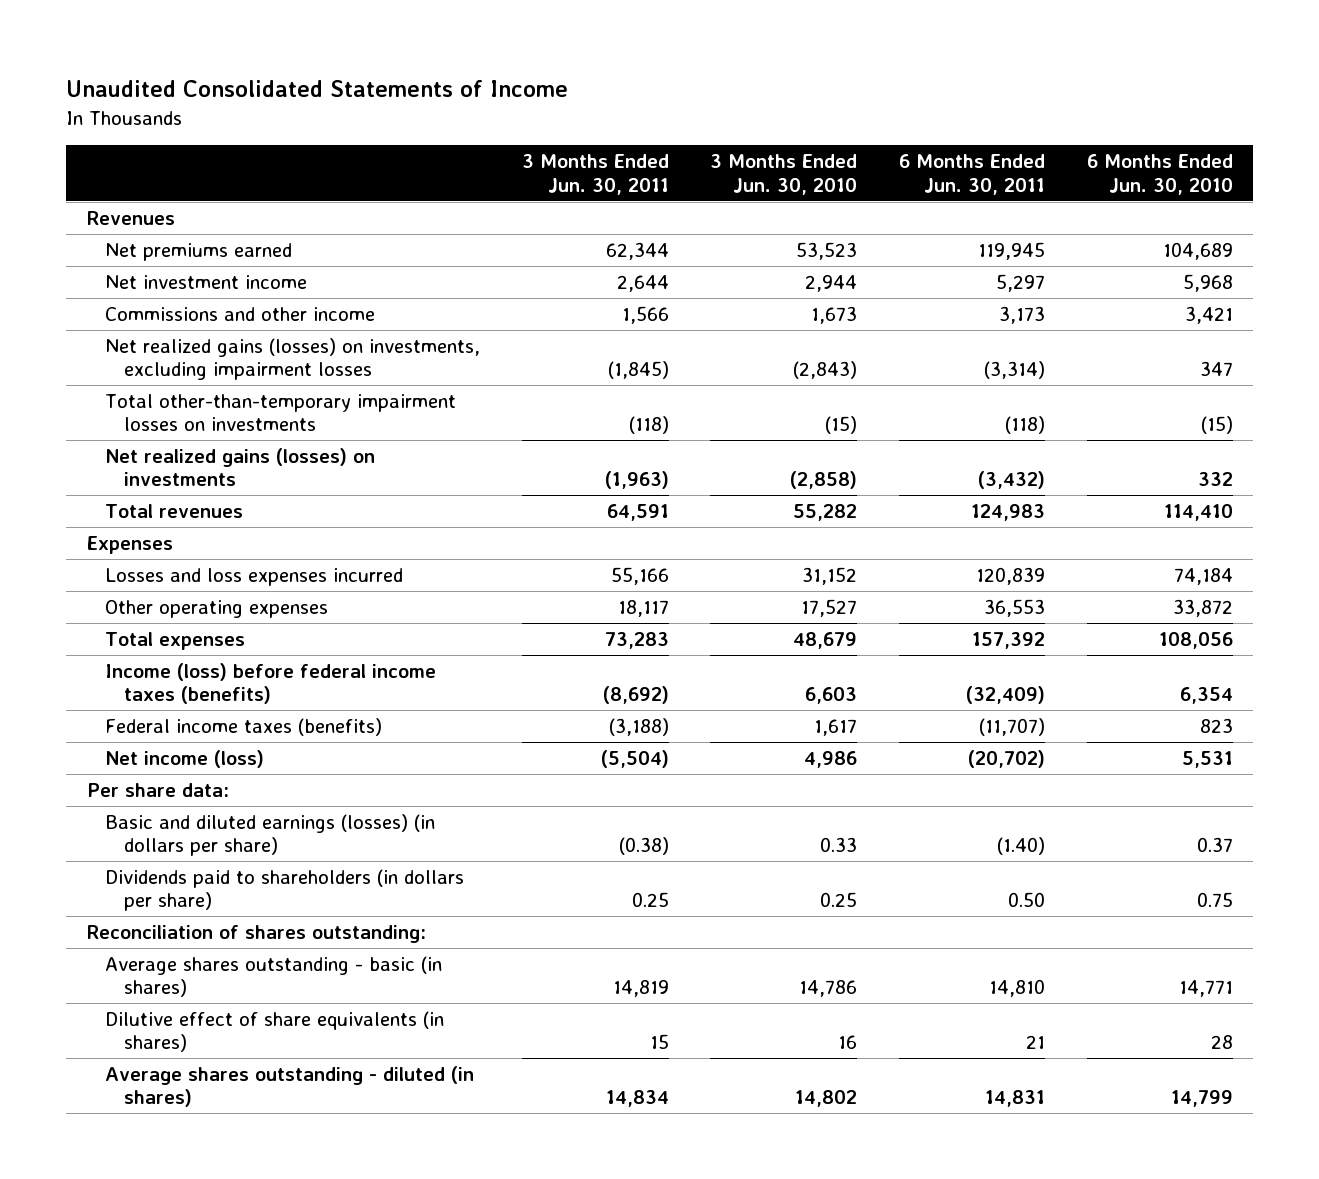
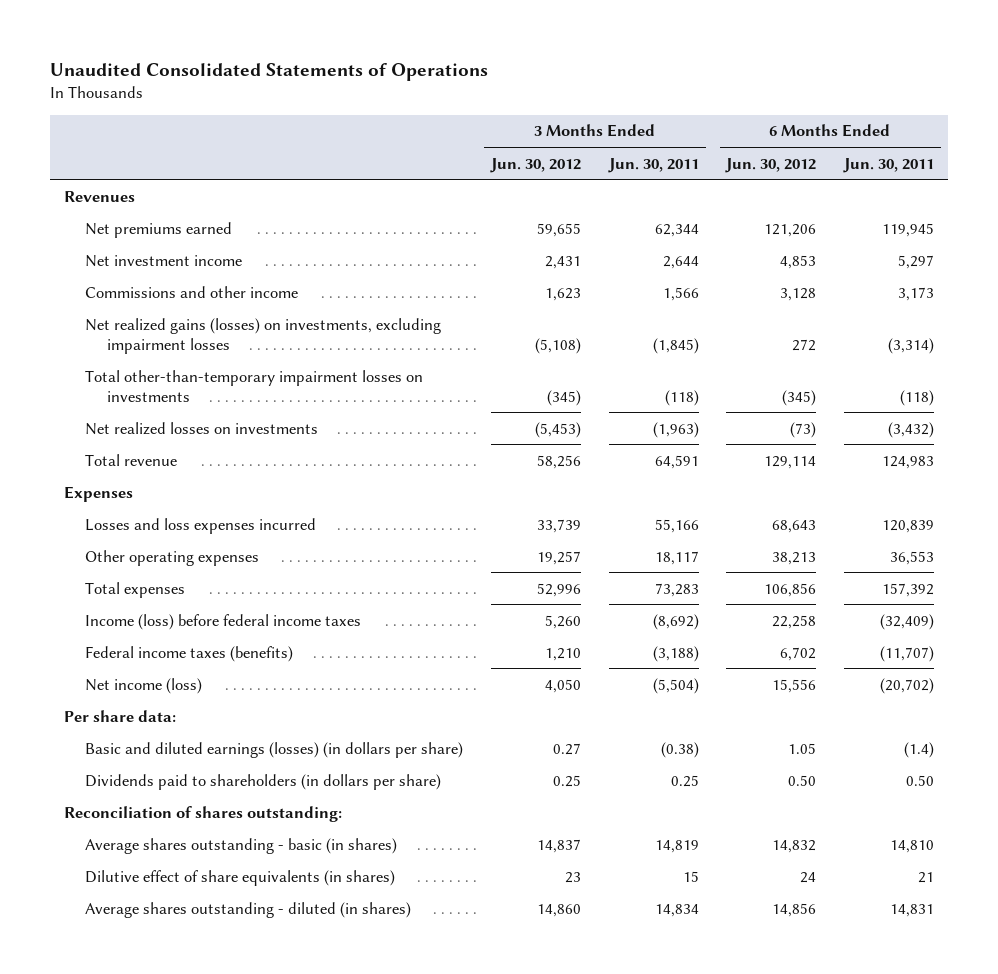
[65,80,568,98] Unaudited Consolidated Statements of Income -> [49,62,488,81] Unaudited Consolidated Statements of Operations
[710,154,858,195] 3 Months Ended Jun. 30, 2010 -> none
[1086,154,1233,195] 6 Months Ended Jun. 30, 2010 -> none
none -> [490,157,582,173] Jun. 30, 2012
none -> [725,157,817,173] Jun. 30, 2012
[105,447,376,487] Net realized gains (losses) on investments -> [85,421,319,435] Net realized losses on investments
[105,503,244,518] Total revenues -> [85,453,178,466] Total revenue
[105,662,437,705] Income (loss) before federal income taxes (benefits) -> [85,613,362,630] Income (loss) before federal income taxes
[997,837,1046,856] (1.40) -> [904,741,935,758] (1.4)

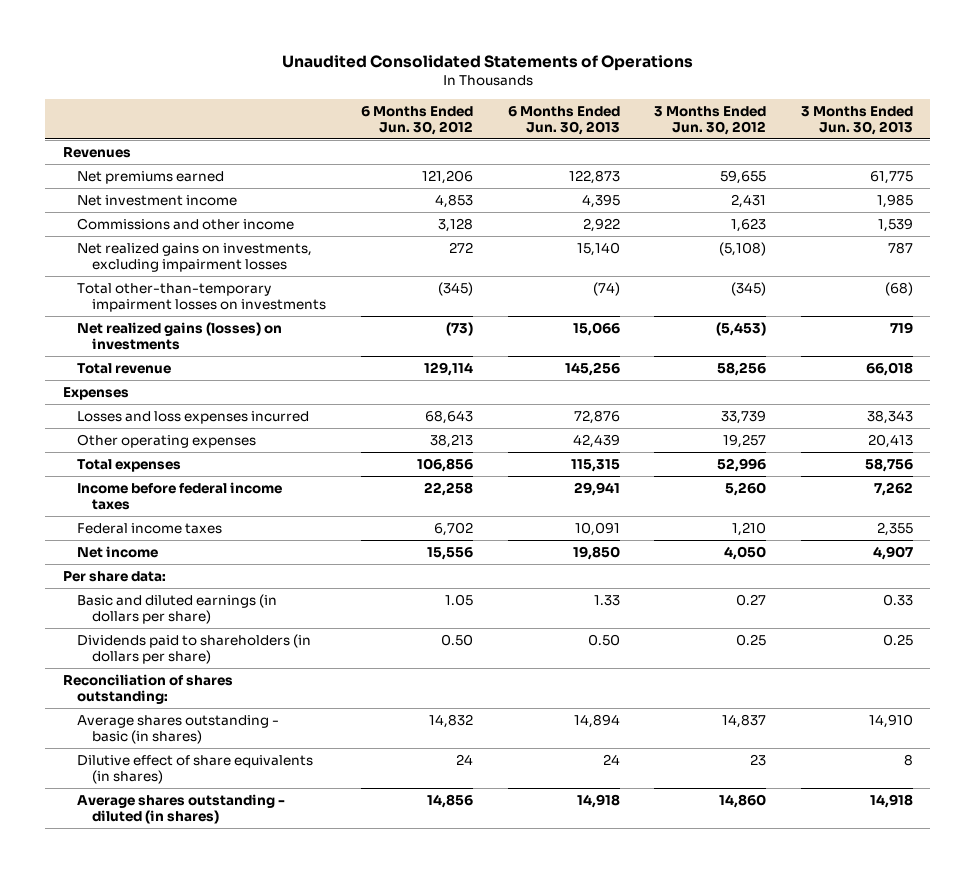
[607,157,699,173] Jun. 30, 2011 -> none
[843,157,935,173] Jun. 30, 2011 -> none
none -> [507,105,620,135] 6 Months Ended Jun. 30, 2013
none -> [800,105,913,135] 3 Months Ended Jun. 30, 2013
[85,317,442,354] Net realized gains (losses) on investments, excluding impairment losses -> [77,242,313,273] Net realized gains on investments, excluding impairment losses
[85,421,319,435] Net realized losses on investments -> [77,321,283,351] Net realized gains (losses) on investments
[85,613,362,630] Income (loss) before federal income taxes -> [77,481,283,511] Income before federal income taxes
[85,645,294,662] Federal income taxes (benefits) -> [77,522,223,534] Federal income taxes
[85,677,203,694] Net income (loss) -> [77,545,159,558] Net income
[85,741,464,758] Basic and diluted earnings (losses) (in dollars per share) -> [77,593,278,625] Basic and diluted earnings (in dollars per share)

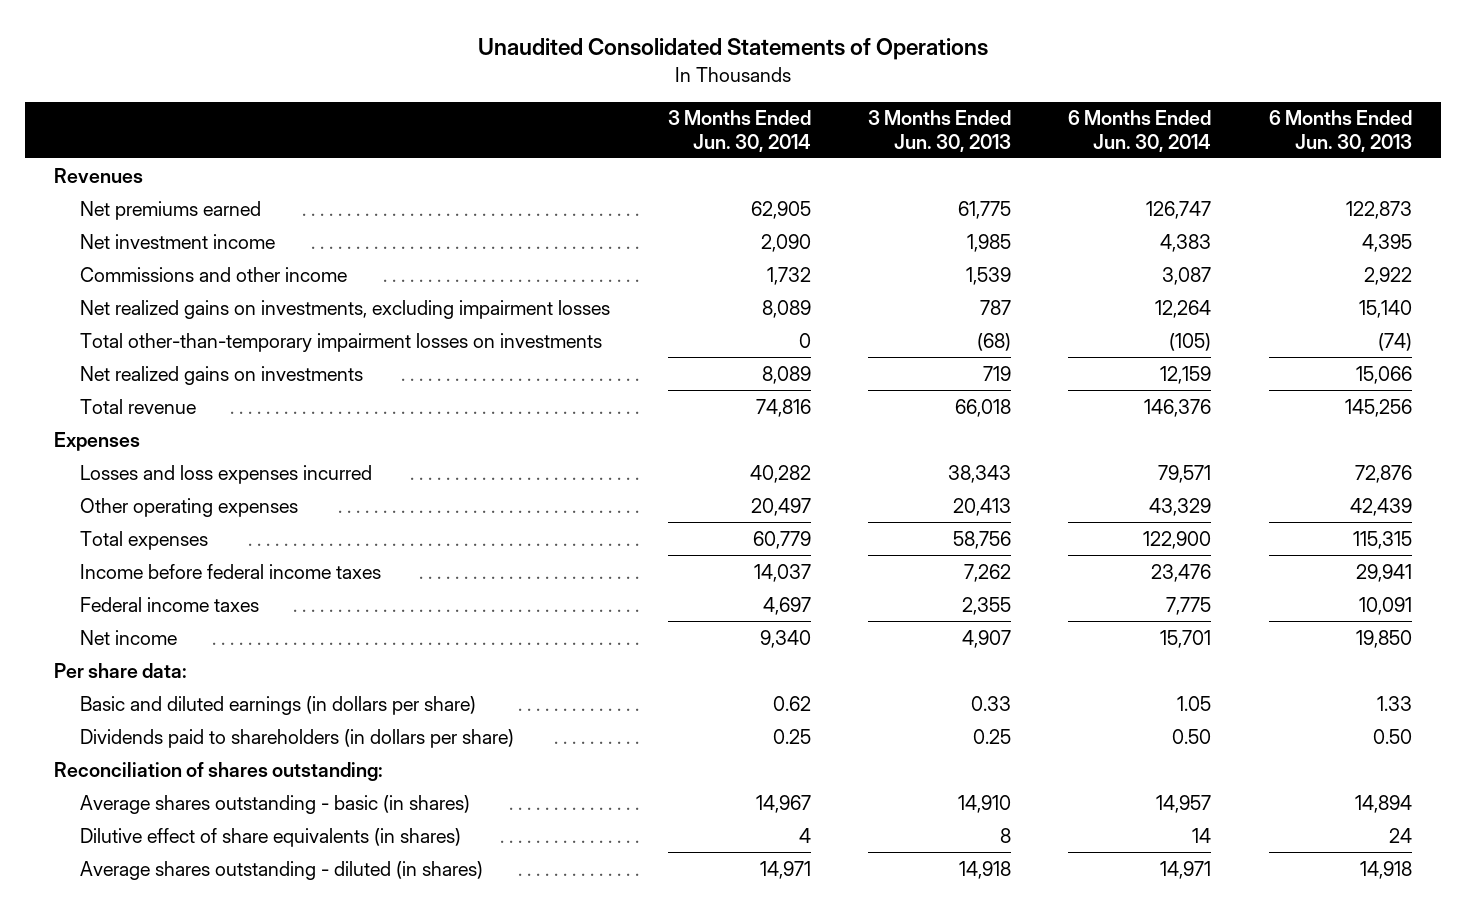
[360,105,473,135] 6 Months Ended Jun. 30, 2012 -> none
[654,105,767,135] 3 Months Ended Jun. 30, 2012 -> none
none -> [667,110,811,152] 3 Months Ended Jun. 30, 2014
none -> [1068,110,1212,152] 6 Months Ended Jun. 30, 2014
[77,321,283,351] Net realized gains (losses) on investments -> [80,365,364,385] Net realized gains on investments

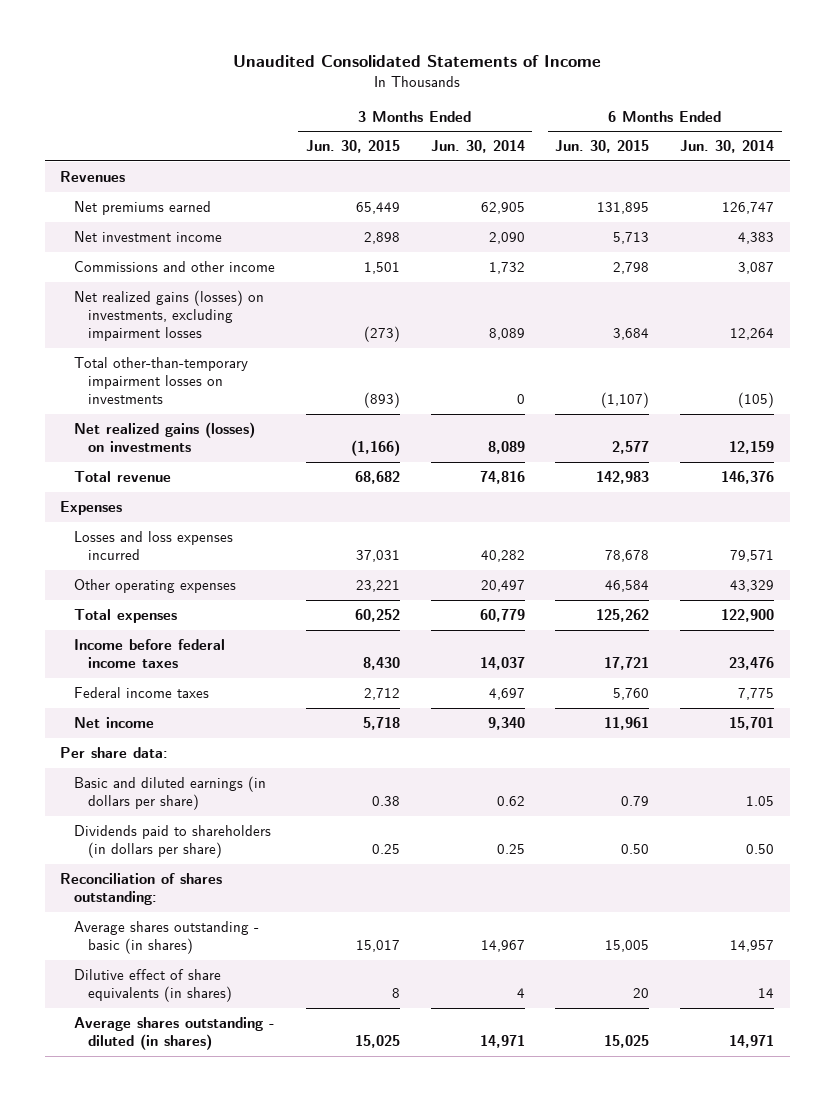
[477,38,988,61] Unaudited Consolidated Statements of Operations -> [233,55,602,68] Unaudited Consolidated Statements of Income
[868,110,1012,152] 3 Months Ended Jun. 30, 2013 -> none
[1268,110,1412,152] 6 Months Ended Jun. 30, 2013 -> none
none -> [305,140,400,154] Jun. 30, 2015
none -> [555,140,650,154] Jun. 30, 2015
[80,299,611,319] Net realized gains on investments, excluding impairment losses -> [74,289,265,342] Net realized gains (losses) on investments, excluding impairment losses
[80,365,364,385] Net realized gains on investments -> [74,421,256,453] Net realized gains (losses) on investments

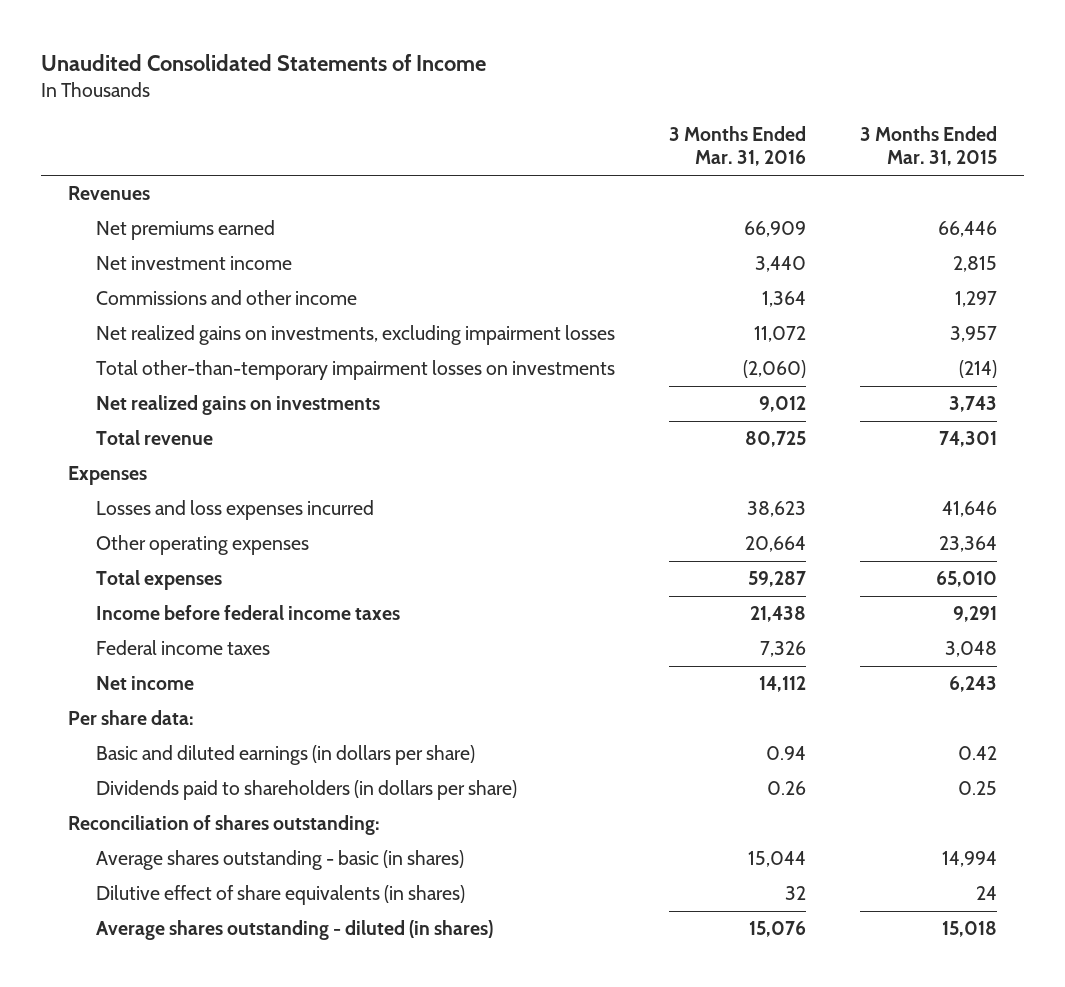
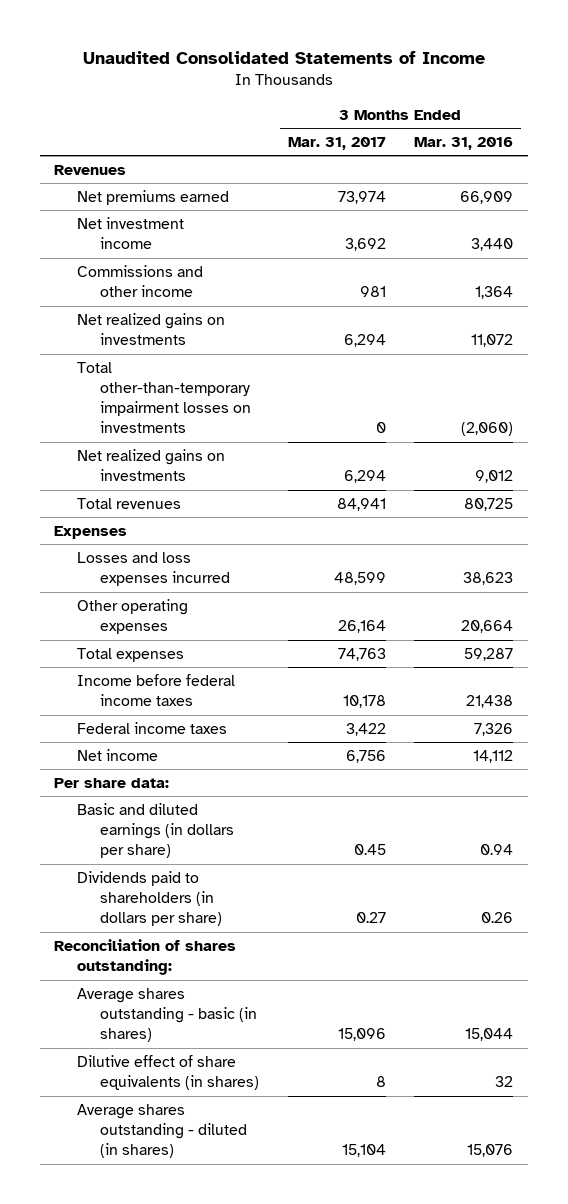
[859,125,997,167] 3 Months Ended Mar. 31, 2015 -> none
none -> [287,137,386,151] Mar. 31, 2017
[95,325,615,346] Net realized gains on investments, excluding impairment losses -> [77,312,226,346] Net realized gains on investments
[95,430,213,446] Total revenue -> [77,497,182,509] Total revenues

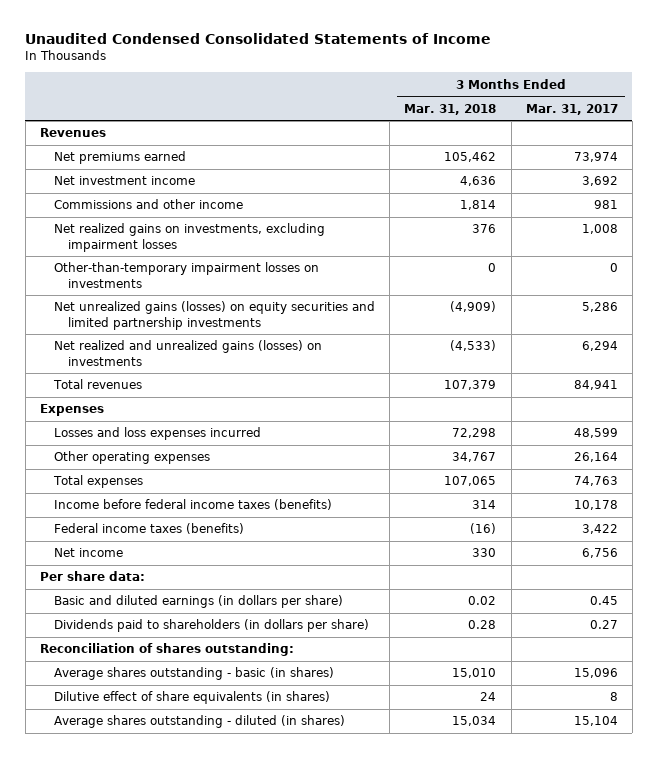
[82,51,485,65] Unaudited Consolidated Statements of Income -> [25,32,492,44] Unaudited Condensed Consolidated Statements of Income
[414,137,514,151] Mar. 31, 2016 -> none
none -> [404,103,497,115] Mar. 31, 2018
[77,312,226,346] Net realized gains on investments -> [54,223,326,252] Net realized gains on investments, excluding impairment losses
[343,334,386,348] 6,294 -> [581,224,618,235] 1,008
[77,361,251,434] Total other-than-temporary impairment losses on investments -> [54,262,320,288] Other-than-temporary impairment losses on investments
none -> [54,301,376,330] Net unrealized gains (losses) on equity securities and limited partnership investments
[77,448,226,482] Net realized gains on investments -> [54,340,323,366] Net realized and unrealized gains (losses) on investments
[77,673,236,707] Income before federal income taxes -> [54,499,333,511] Income before federal income taxes (benefits)
[77,721,228,734] Federal income taxes -> [54,523,245,535] Federal income taxes (benefits)

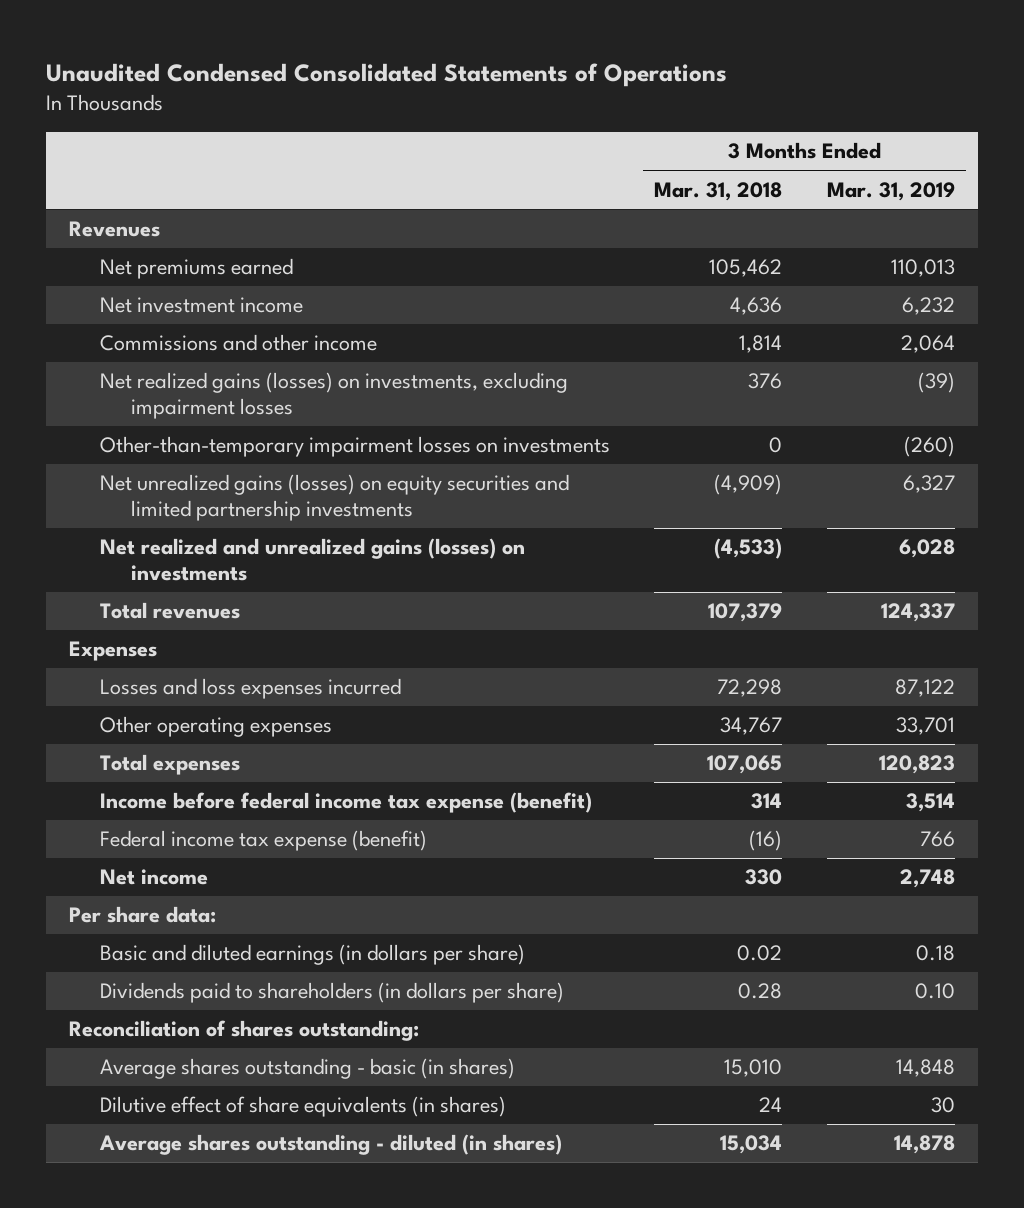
[25,32,492,44] Unaudited Condensed Consolidated Statements of Income -> [46,62,728,87] Unaudited Condensed Consolidated Statements of Operations
[525,103,618,115] Mar. 31, 2017 -> none
none -> [827,181,956,201] Mar. 31, 2019
[54,223,326,252] Net realized gains on investments, excluding impairment losses -> [99,372,568,420] Net realized gains (losses) on investments, excluding impairment losses
[54,499,333,511] Income before federal income taxes (benefits) -> [99,792,592,814] Income before federal income tax expense (benefit)
[54,523,245,535] Federal income taxes (benefits) -> [99,830,427,852] Federal income tax expense (benefit)

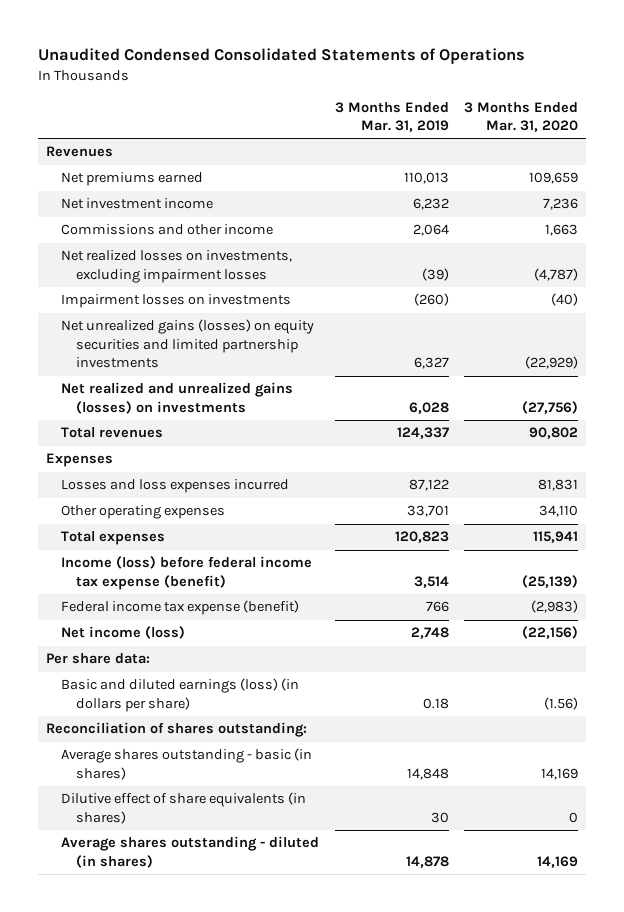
[654,181,783,201] Mar. 31, 2018 -> none
none -> [464,101,579,133] 3 Months Ended Mar. 31, 2020
[99,372,568,420] Net realized gains (losses) on investments, excluding impairment losses -> [60,250,292,283] Net realized losses on investments, excluding impairment losses
[99,436,610,458] Other-than-temporary impairment losses on investments -> [60,294,291,309] Impairment losses on investments
[99,792,592,814] Income before federal income tax expense (benefit) -> [60,556,312,590] Income (loss) before federal income tax expense (benefit)
[99,869,208,886] Net income -> [60,626,185,640] Net income (loss)
[99,982,564,1004] Dividends paid to shareholders (in dollars per share) -> none
[99,944,525,966] Basic and diluted earnings (in dollars per share) -> [60,678,299,712] Basic and diluted earnings (loss) (in dollars per share)

